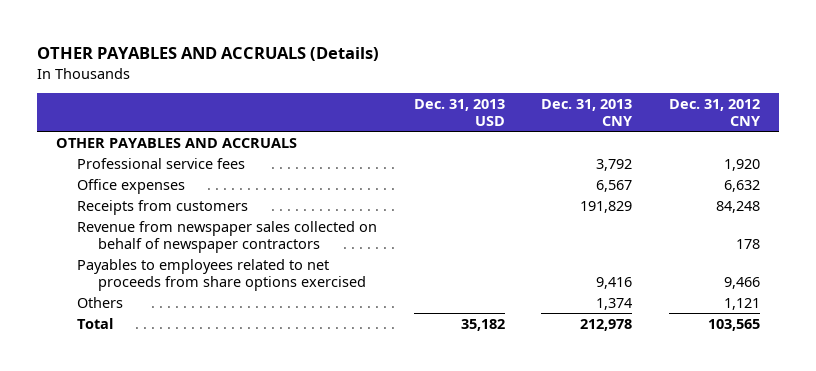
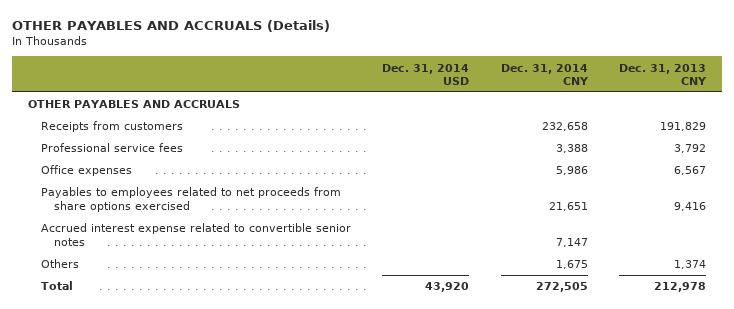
[413,98,505,126] Dec. 31, 2013 USD -> none
[669,98,762,126] Dec. 31, 2012 CNY -> none
none -> [382,63,470,85] Dec. 31, 2014 USD
none -> [500,63,589,85] Dec. 31, 2014 CNY
[76,199,248,215] Receipts from customers -> [40,121,183,133] Receipts from customers
[76,220,377,253] Revenue from newspaper sales collected on behalf of newspaper contractors -> none
none -> [40,223,351,246] Accrued interest expense related to convertible senior notes

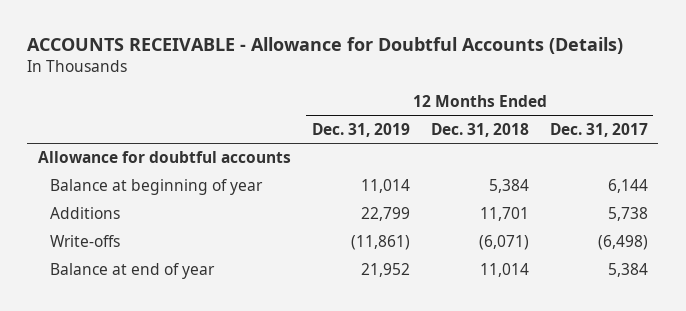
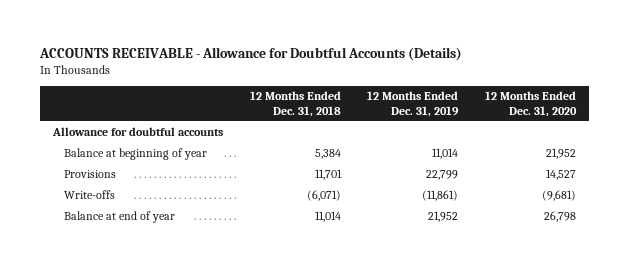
[549,122,648,137] Dec. 31, 2017 -> none
none -> [484,91,577,117] 12 Months Ended Dec. 31, 2020
[49,207,120,220] Additions -> [63,170,116,179] Provisions

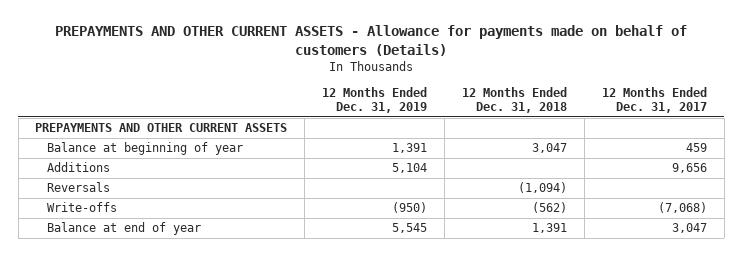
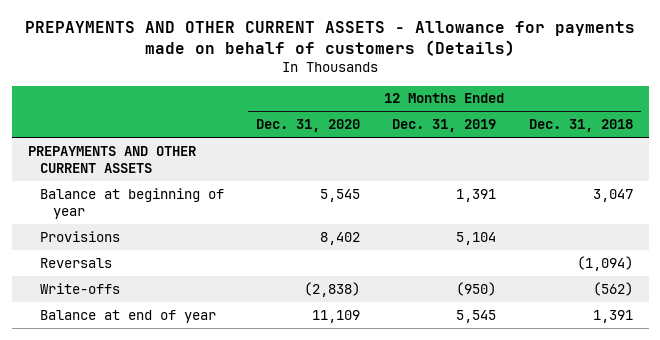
[601,86,707,113] 12 Months Ended Dec. 31, 2017 -> none
none -> [256,119,361,133] Dec. 31, 2020
[46,162,110,173] Additions -> [40,230,121,242] Provisions

